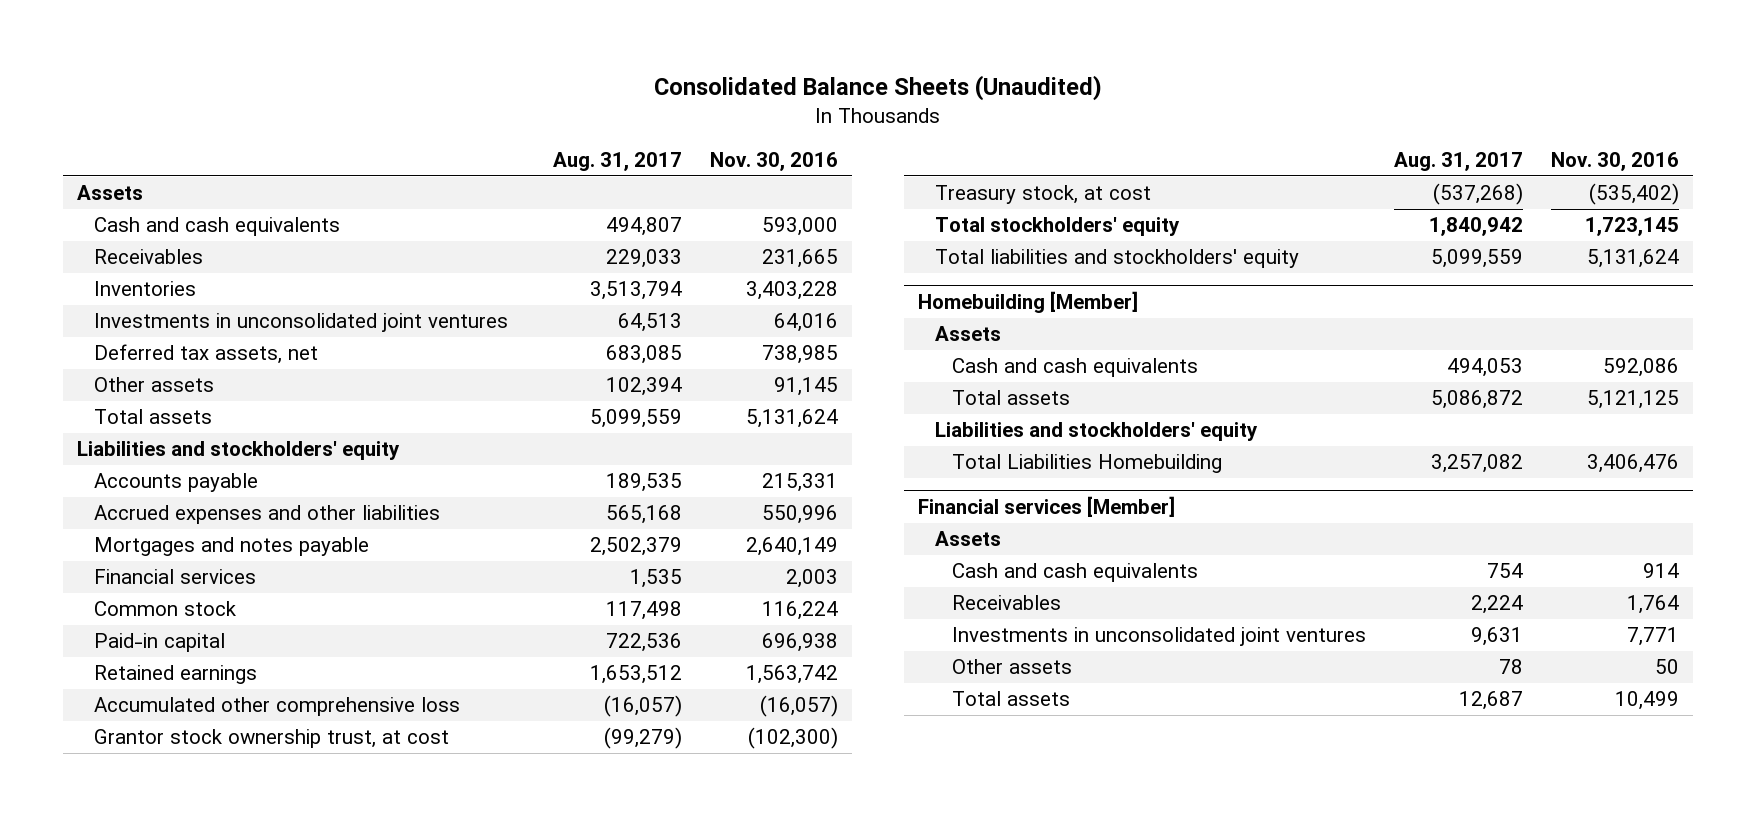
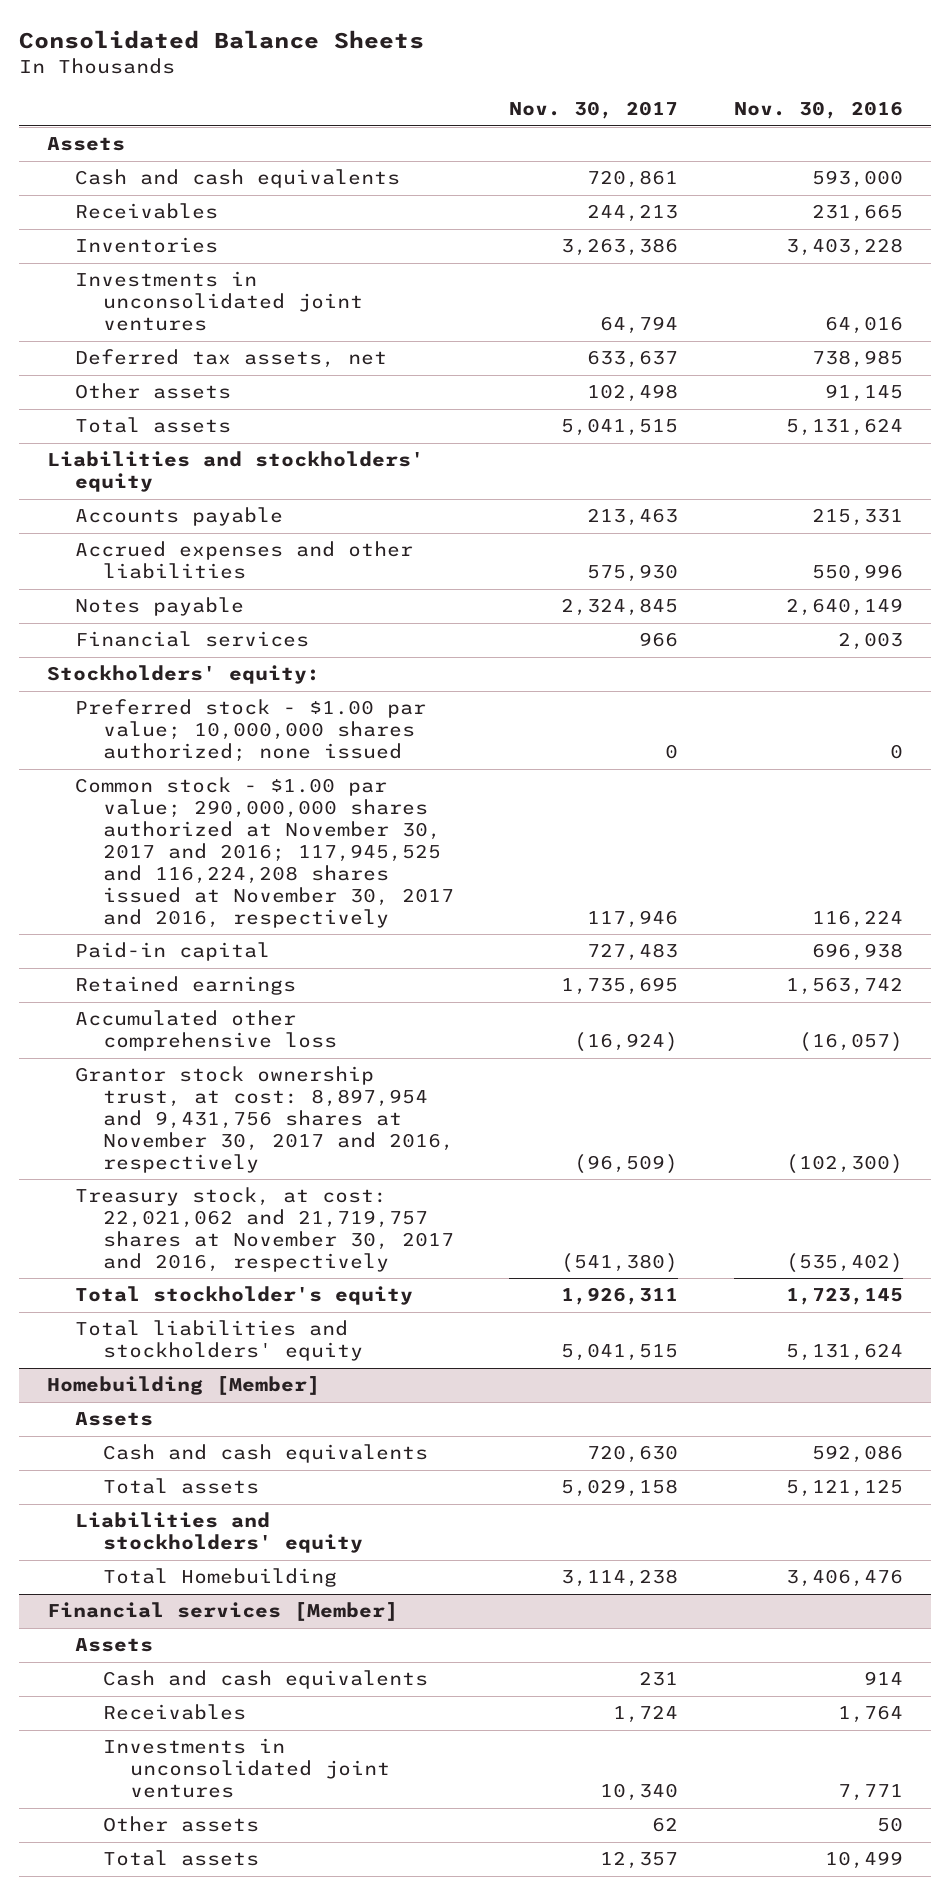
[653,75,1102,102] Consolidated Balance Sheets (Unaudited) -> [18,29,424,49] Consolidated Balance Sheets
[553,152,683,172] Aug. 31, 2017 -> none
none -> [509,101,679,120] Nov. 30, 2017
[94,537,370,557] Mortgages and notes payable -> [74,597,244,617] Notes payable
none -> [46,665,320,685] Stockholders' equity:
none -> [74,699,426,763] Preferred stock - $1.00 par value; 10,000,000 shares authorized; none issued
[94,601,237,617] Common stock -> [74,777,454,928] Common stock - $1.00 par value; 290,000,000 shares authorized at November 30, 2017 and 2016; 117,945,525 and 116,224,208 shares issued at November 30, 2017 and 2016, respectively
[94,729,450,749] Grantor stock ownership trust, at cost -> [74,1066,454,1173] Grantor stock ownership trust, at cost: 8,897,954 and 9,431,756 shares at November 30, 2017 and 2016, respectively
[934,185,1151,205] Treasury stock, at cost -> [74,1187,454,1273] Treasury stock, at cost: 22,021,062 and 21,719,757 shares at November 30, 2017 and 2016, respectively
[934,217,1180,237] Total stockholders' equity -> [74,1286,413,1306] Total stockholder's equity
[952,454,1223,474] Total Liabilities Homebuilding -> [102,1568,337,1588] Total Homebuilding

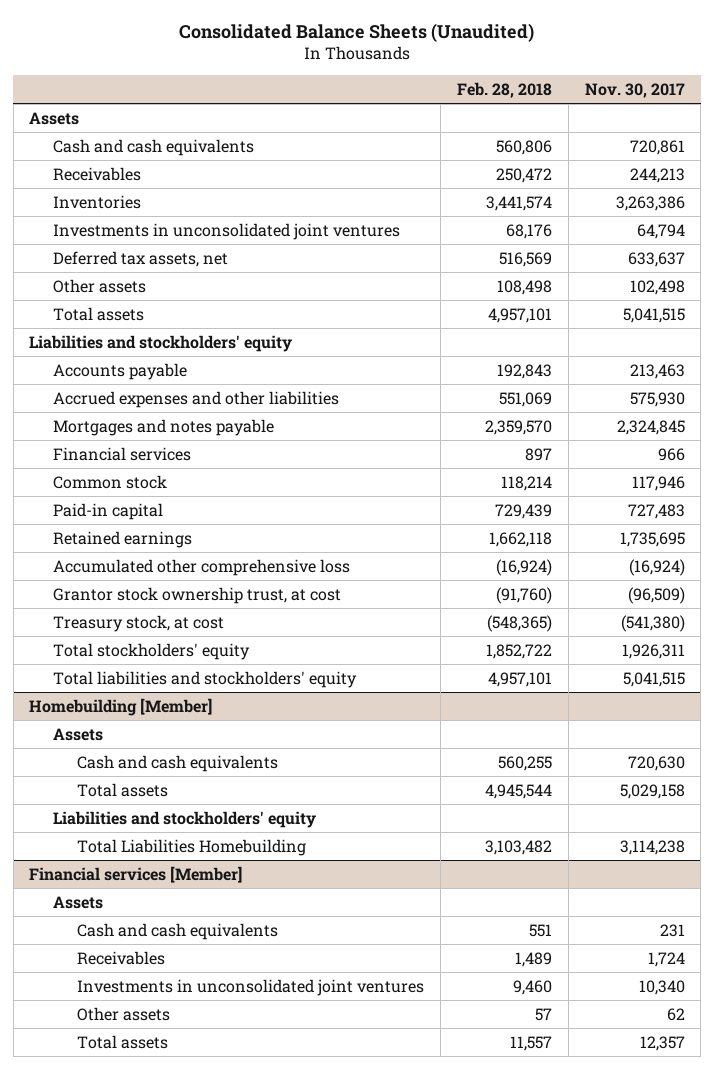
[18,29,424,49] Consolidated Balance Sheets -> [178,22,534,42] Consolidated Balance Sheets (Unaudited)
[733,101,903,120] Nov. 30, 2016 -> none
none -> [456,81,552,98] Feb. 28, 2018
[74,597,244,617] Notes payable -> [53,418,275,436] Mortgages and notes payable
[46,665,320,685] Stockholders' equity: -> none
[74,699,426,763] Preferred stock - $1.00 par value; 10,000,000 shares authorized; none issued -> none
[74,777,454,928] Common stock - $1.00 par value; 290,000,000 shares authorized at November 30, 2017 and 2016; 117,945,525 and 116,224,208 shares issued at November 30, 2017 and 2016, respectively -> [53,474,168,489] Common stock
[74,1066,454,1173] Grantor stock ownership trust, at cost: 8,897,954 and 9,431,756 shares at November 30, 2017 and 2016, respectively -> [53,586,342,604] Grantor stock ownership trust, at cost
[74,1187,454,1273] Treasury stock, at cost: 22,021,062 and 21,719,757 shares at November 30, 2017 and 2016, respectively -> [53,614,225,632] Treasury stock, at cost
[74,1286,413,1306] Total stockholder's equity -> [53,642,251,660] Total stockholders' equity
[102,1568,337,1588] Total Homebuilding -> [77,838,307,856] Total Liabilities Homebuilding

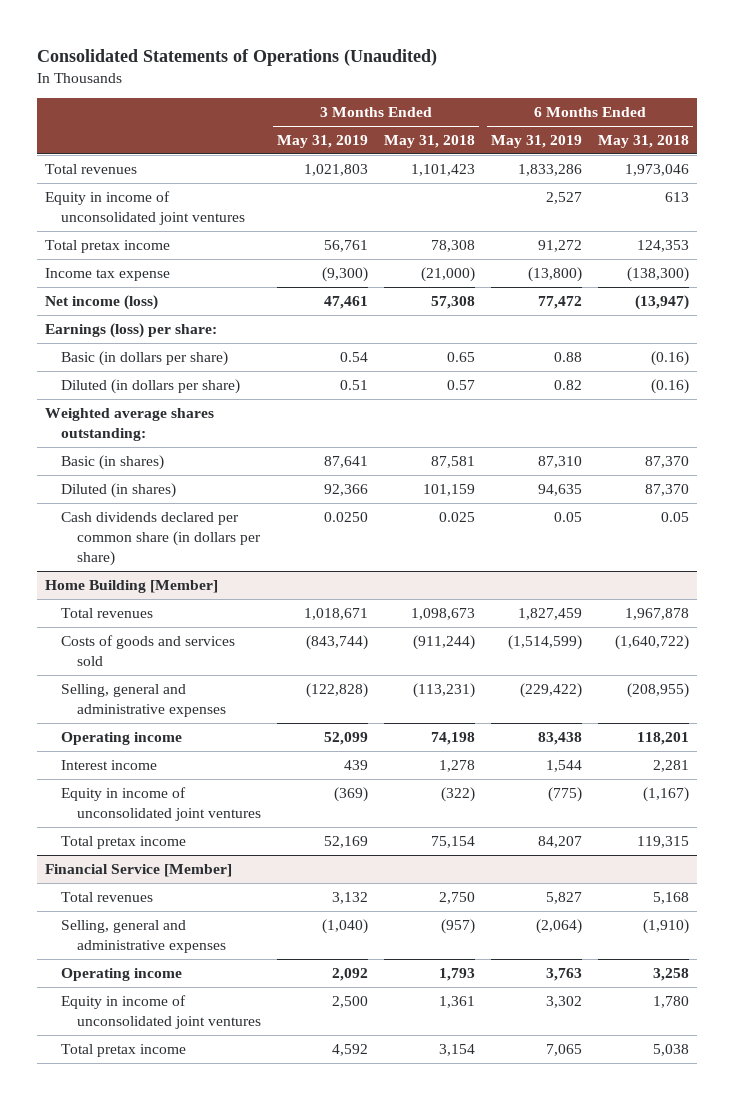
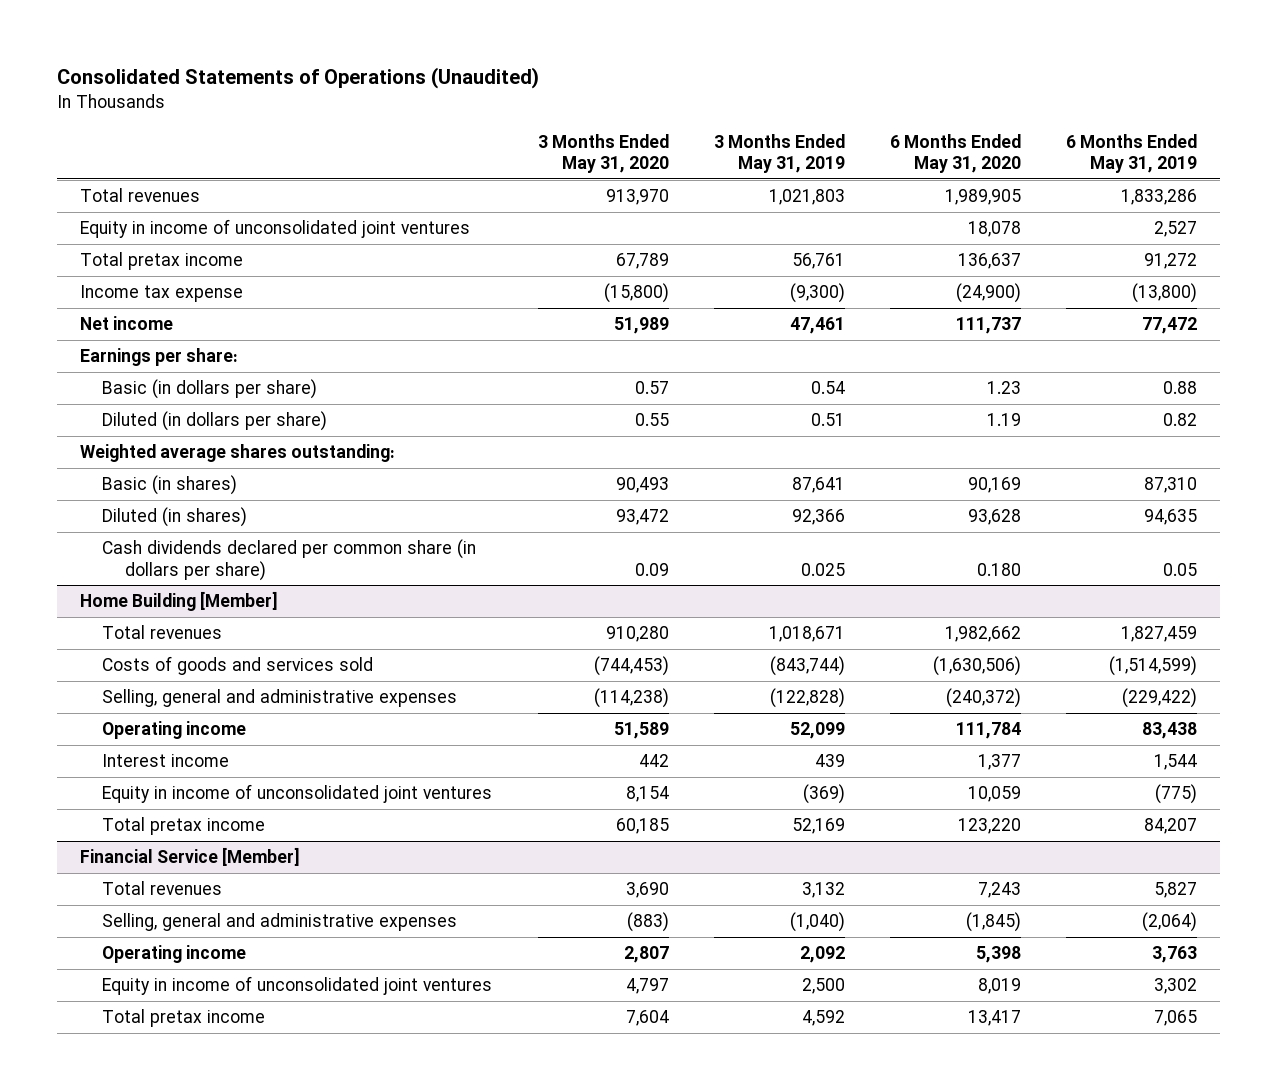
[383,135,475,149] May 31, 2018 -> none
[597,135,689,149] May 31, 2018 -> none
none -> [537,133,669,174] 3 Months Ended May 31, 2020
none -> [889,133,1021,174] 6 Months Ended May 31, 2020
[45,294,159,310] Net income (loss) -> [79,316,173,331] Net income
[45,322,218,338] Earnings (loss) per share: -> [79,348,238,367] Earnings per share:
[323,511,368,522] 0.0250 -> [800,562,845,576] 0.025

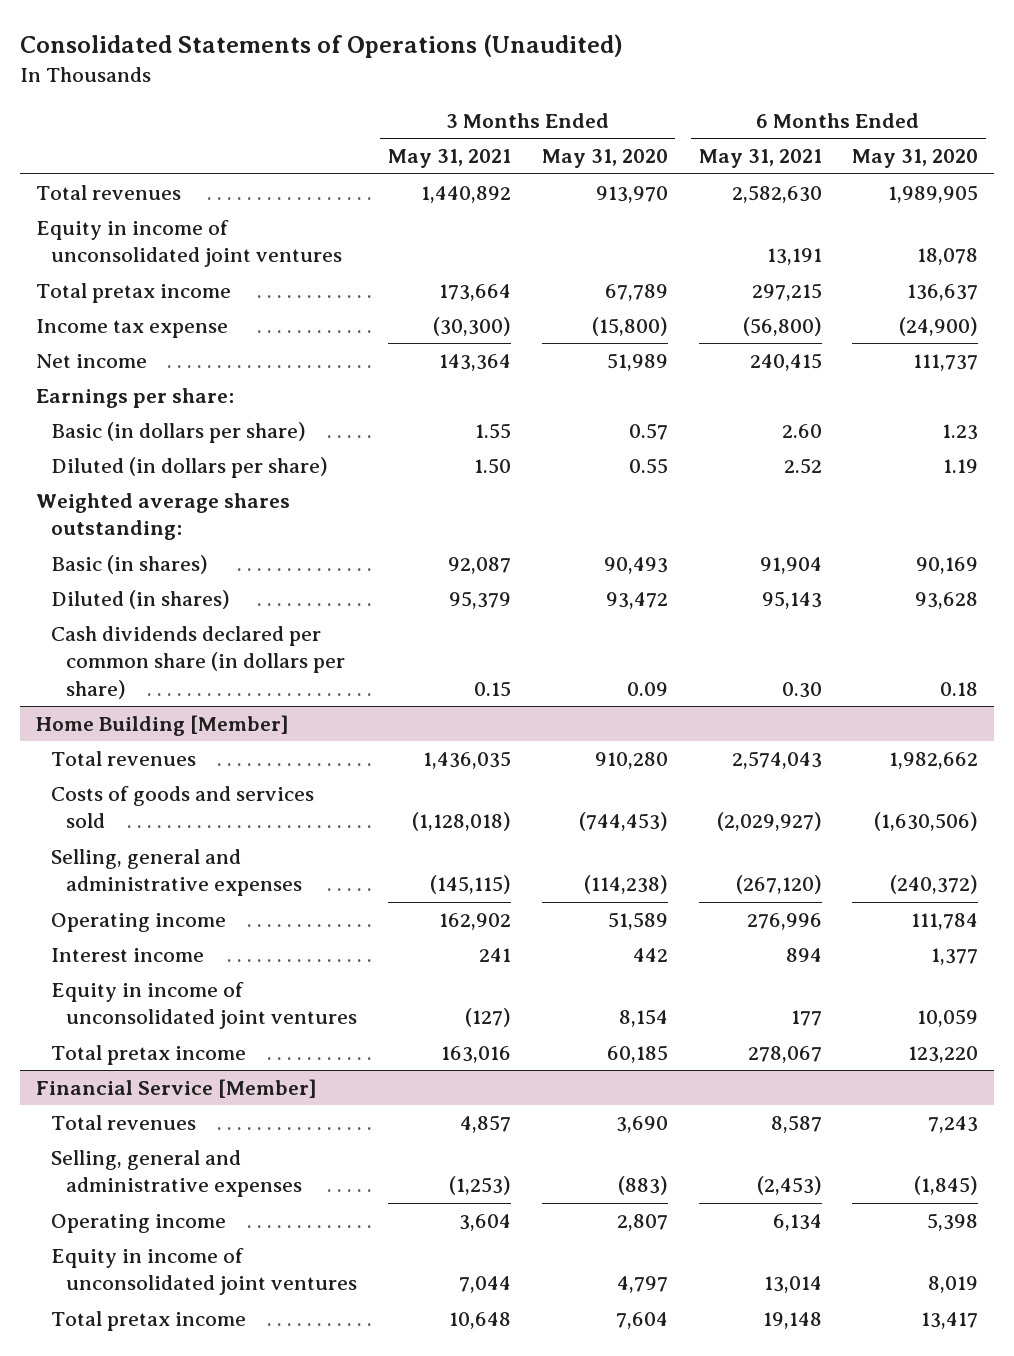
[713,133,845,174] 3 Months Ended May 31, 2019 -> none
[1066,133,1198,174] 6 Months Ended May 31, 2019 -> none
none -> [387,149,511,169] May 31, 2021
none -> [698,149,822,169] May 31, 2021
[976,562,1021,576] 0.180 -> [940,681,979,696] 0.18

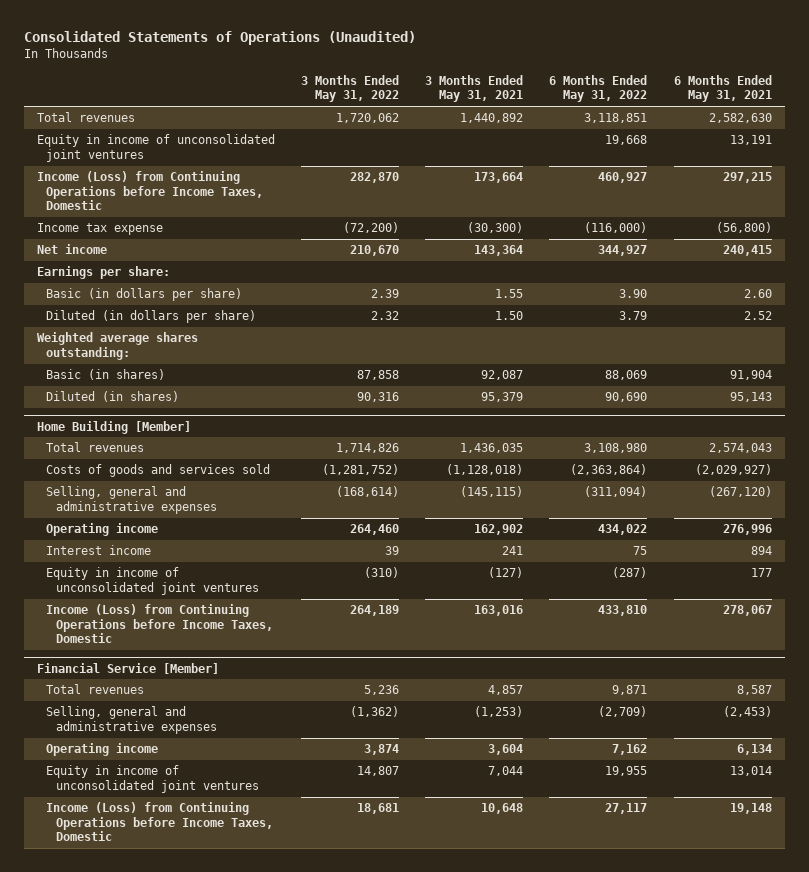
[541,149,668,169] May 31, 2020 -> none
[852,149,979,169] May 31, 2020 -> none
none -> [301,74,400,103] 3 Months Ended May 31, 2022
none -> [549,74,648,103] 6 Months Ended May 31, 2022
[35,283,231,304] Total pretax income -> [37,171,264,211] Income (Loss) from Continuing Operations before Income Taxes, Domestic
[50,626,346,699] Cash dividends declared per common share (in dollars per share) -> none
[50,1045,246,1066] Total pretax income -> [46,604,273,644] Income (Loss) from Continuing Operations before Income Taxes, Domestic
[50,1311,246,1332] Total pretax income -> [46,802,273,842] Income (Loss) from Continuing Operations before Income Taxes, Domestic

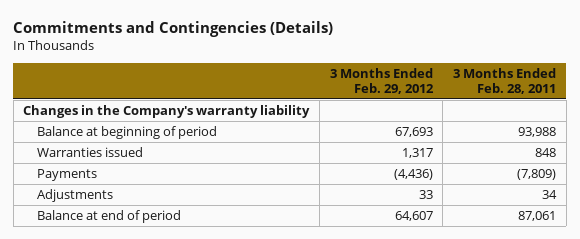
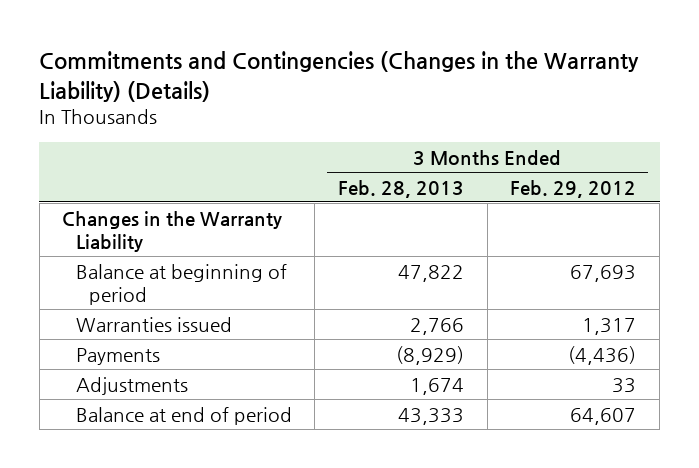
[13,20,334,37] Commitments and Contingencies (Details) -> [39,51,640,102] Commitments and Contingencies (Changes in the Warranty Liability) (Details)
[453,67,557,94] 3 Months Ended Feb. 28, 2011 -> none
none -> [338,179,465,198] Feb. 28, 2013
[23,104,311,118] Changes in the Company's warranty liability -> [62,210,283,252] Changes in the Warranty Liability

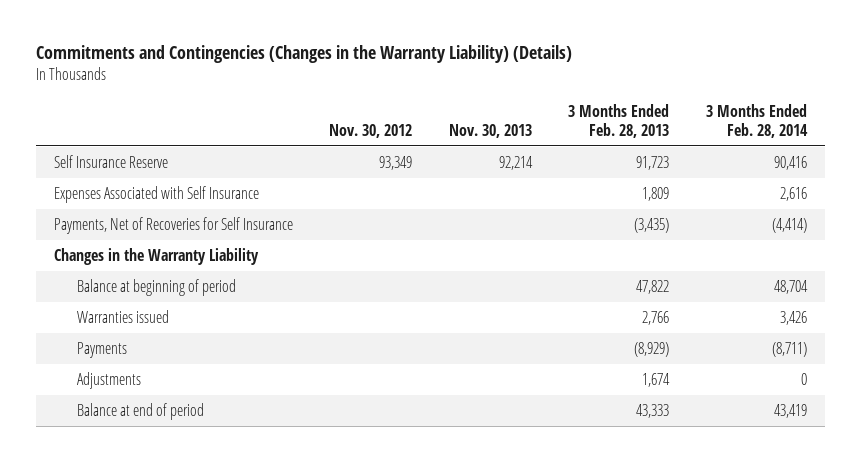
[510,179,637,198] Feb. 29, 2012 -> none
none -> [329,123,413,138] Nov. 30, 2012
none -> [448,123,532,138] Nov. 30, 2013
none -> [705,103,808,138] 3 Months Ended Feb. 28, 2014
none -> [53,155,168,169] Self Insurance Reserve
none -> [53,186,259,204] Expenses Associated with Self Insurance
none -> [53,217,293,235] Payments, Net of Recoveries for Self Insurance

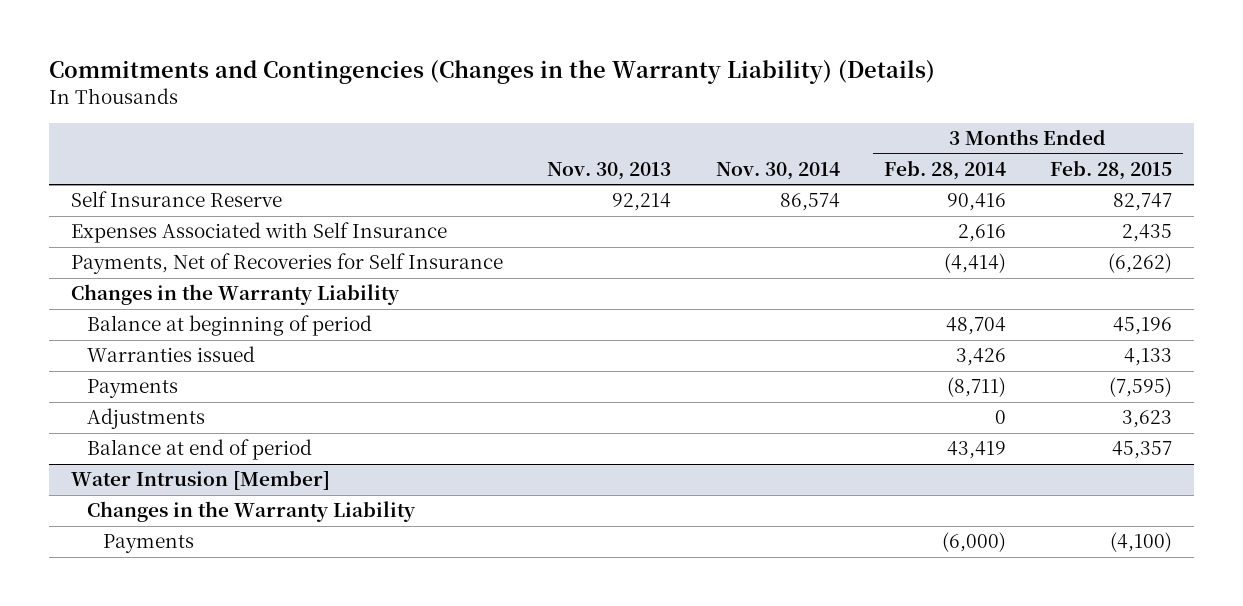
[329,123,413,138] Nov. 30, 2012 -> none
[568,103,670,138] 3 Months Ended Feb. 28, 2013 -> none
none -> [715,161,840,180] Nov. 30, 2014
none -> [1050,159,1173,180] Feb. 28, 2015
none -> [70,470,330,491] Water Intrusion [Member]
none -> [86,501,416,523] Changes in the Warranty Liability
none -> [102,534,194,554] Payments

